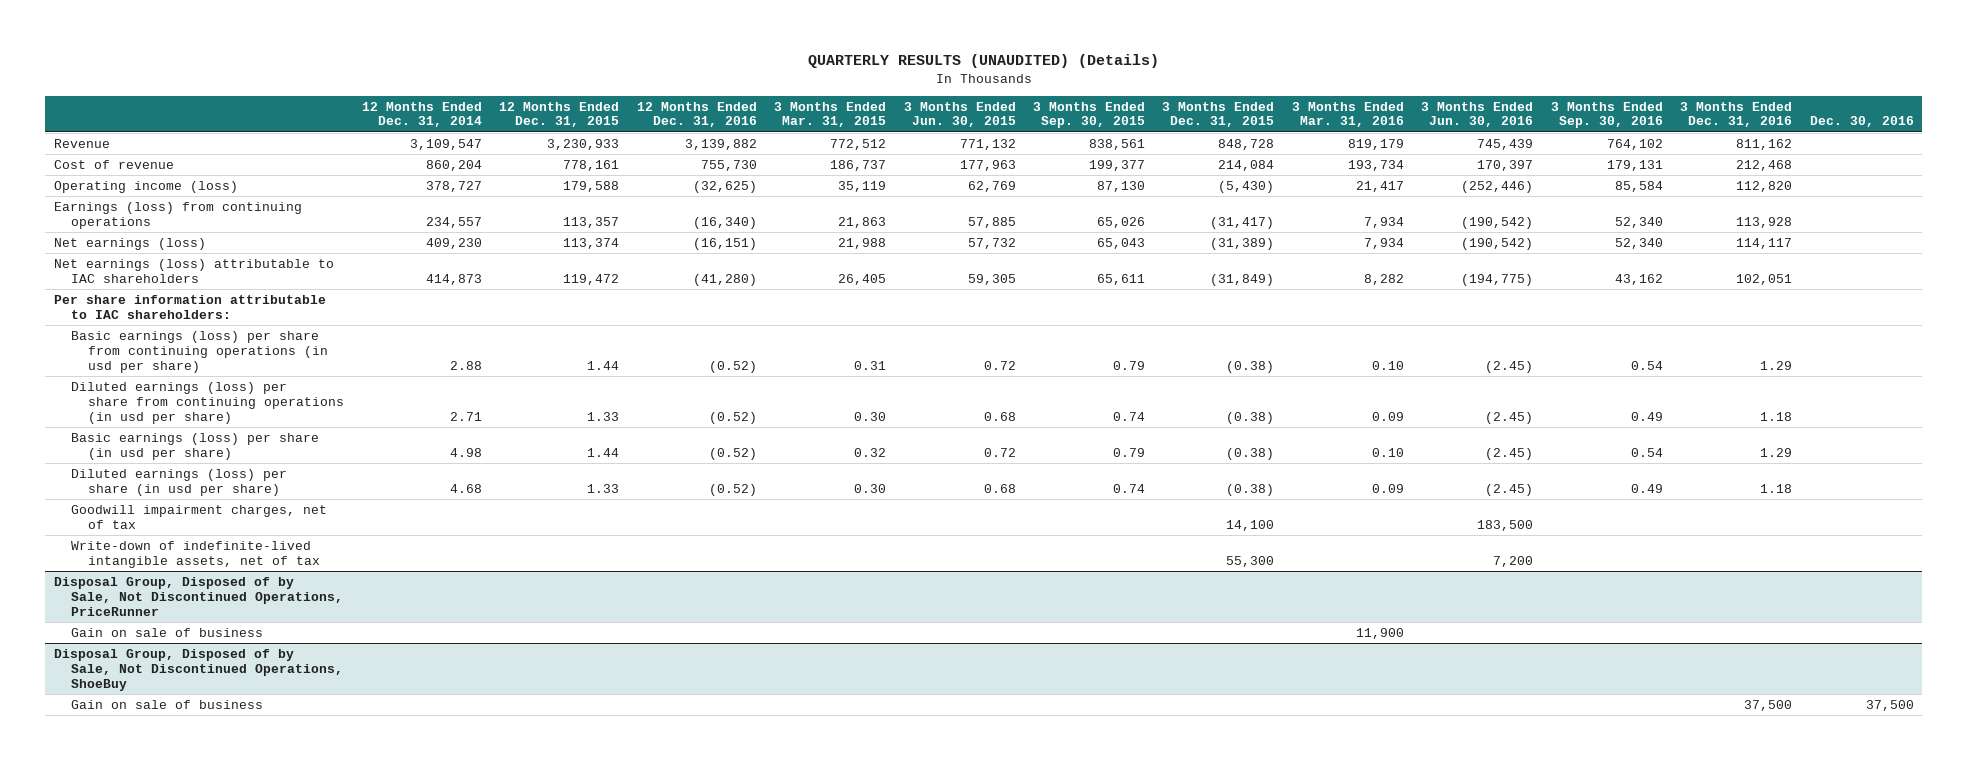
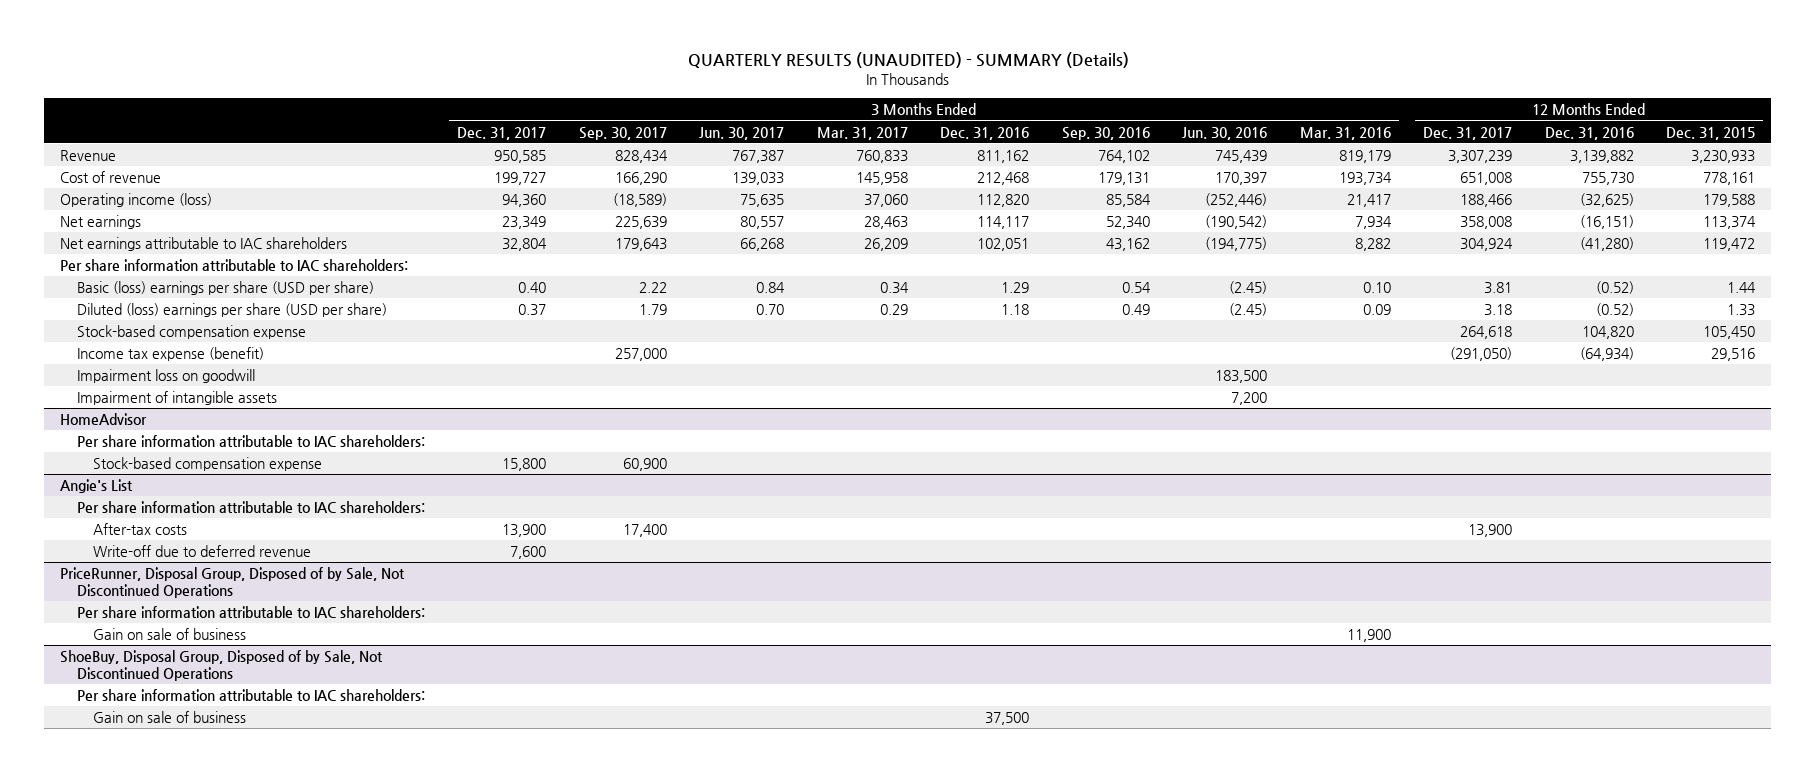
[807,54,1159,69] QUARTERLY RESULTS (UNAUDITED) (Details) -> [687,52,1129,69] QUARTERLY RESULTS (UNAUDITED) - SUMMARY (Details)
[361,101,482,128] 12 Months Ended Dec. 31, 2014 -> none
[774,101,887,128] 3 Months Ended Mar. 31, 2015 -> none
[903,101,1016,128] 3 Months Ended Jun. 30, 2015 -> none
[1032,101,1145,129] 3 Months Ended Sep. 30, 2015 -> none
[1162,101,1275,128] 3 Months Ended Dec. 31, 2015 -> none
[1809,116,1914,128] Dec. 30, 2016 -> none
none -> [457,126,547,140] Dec. 31, 2017
none -> [578,126,667,140] Sep. 30, 2017
none -> [699,126,785,140] Jun. 30, 2017
none -> [816,126,908,140] Mar. 31, 2017
none -> [1423,126,1513,140] Dec. 31, 2017
[53,201,302,229] Earnings (loss) from continuing operations -> none
[53,237,206,250] Net earnings (loss) -> [59,215,141,230] Net earnings
[53,258,334,283] Net earnings (loss) attributable to IAC shareholders -> [59,237,347,252] Net earnings attributable to IAC shareholders
[71,330,329,373] Basic earnings (loss) per share from continuing operations (in usd per share) -> none
[71,381,345,424] Diluted earnings (loss) per share from continuing operations (in usd per share) -> none
[71,432,320,460] Basic earnings (loss) per share (in usd per share) -> [76,281,374,296] Basic (loss) earnings per share (USD per share)
[71,468,288,496] Diluted earnings (loss) per share (in usd per share) -> [76,303,387,318] Diluted (loss) earnings per share (USD per share)
none -> [76,325,306,340] Stock-based compensation expense
none -> [76,347,264,362] Income tax expense (benefit)
[71,504,328,529] Goodwill impairment charges, net of tax -> [76,369,255,384] Impairment loss on goodwill
[71,540,321,568] Write-down of indefinite-lived intangible assets, net of tax -> [76,391,277,406] Impairment of intangible assets
none -> [59,413,147,426] HomeAdvisor
none -> [76,435,425,448] Per share information attributable to IAC shareholders:
none -> [93,457,323,472] Stock-based compensation expense
none -> [59,479,133,494] Angie's List
none -> [76,501,425,514] Per share information attributable to IAC shareholders:
none -> [93,523,188,536] After-tax costs
none -> [93,545,312,558] Write-off due to deferred revenue
[53,576,344,616] Disposal Group, Disposed of by Sale, Not Discontinued Operations, PriceRunner -> [59,567,405,598] PriceRunner, Disposal Group, Disposed of by Sale, Not Discontinued Operations
none -> [76,606,425,619] Per share information attributable to IAC shareholders:
[53,648,344,691] Disposal Group, Disposed of by Sale, Not Discontinued Operations, ShoeBuy -> [59,650,383,681] ShoeBuy, Disposal Group, Disposed of by Sale, Not Discontinued Operations
none -> [76,689,425,702] Per share information attributable to IAC shareholders:

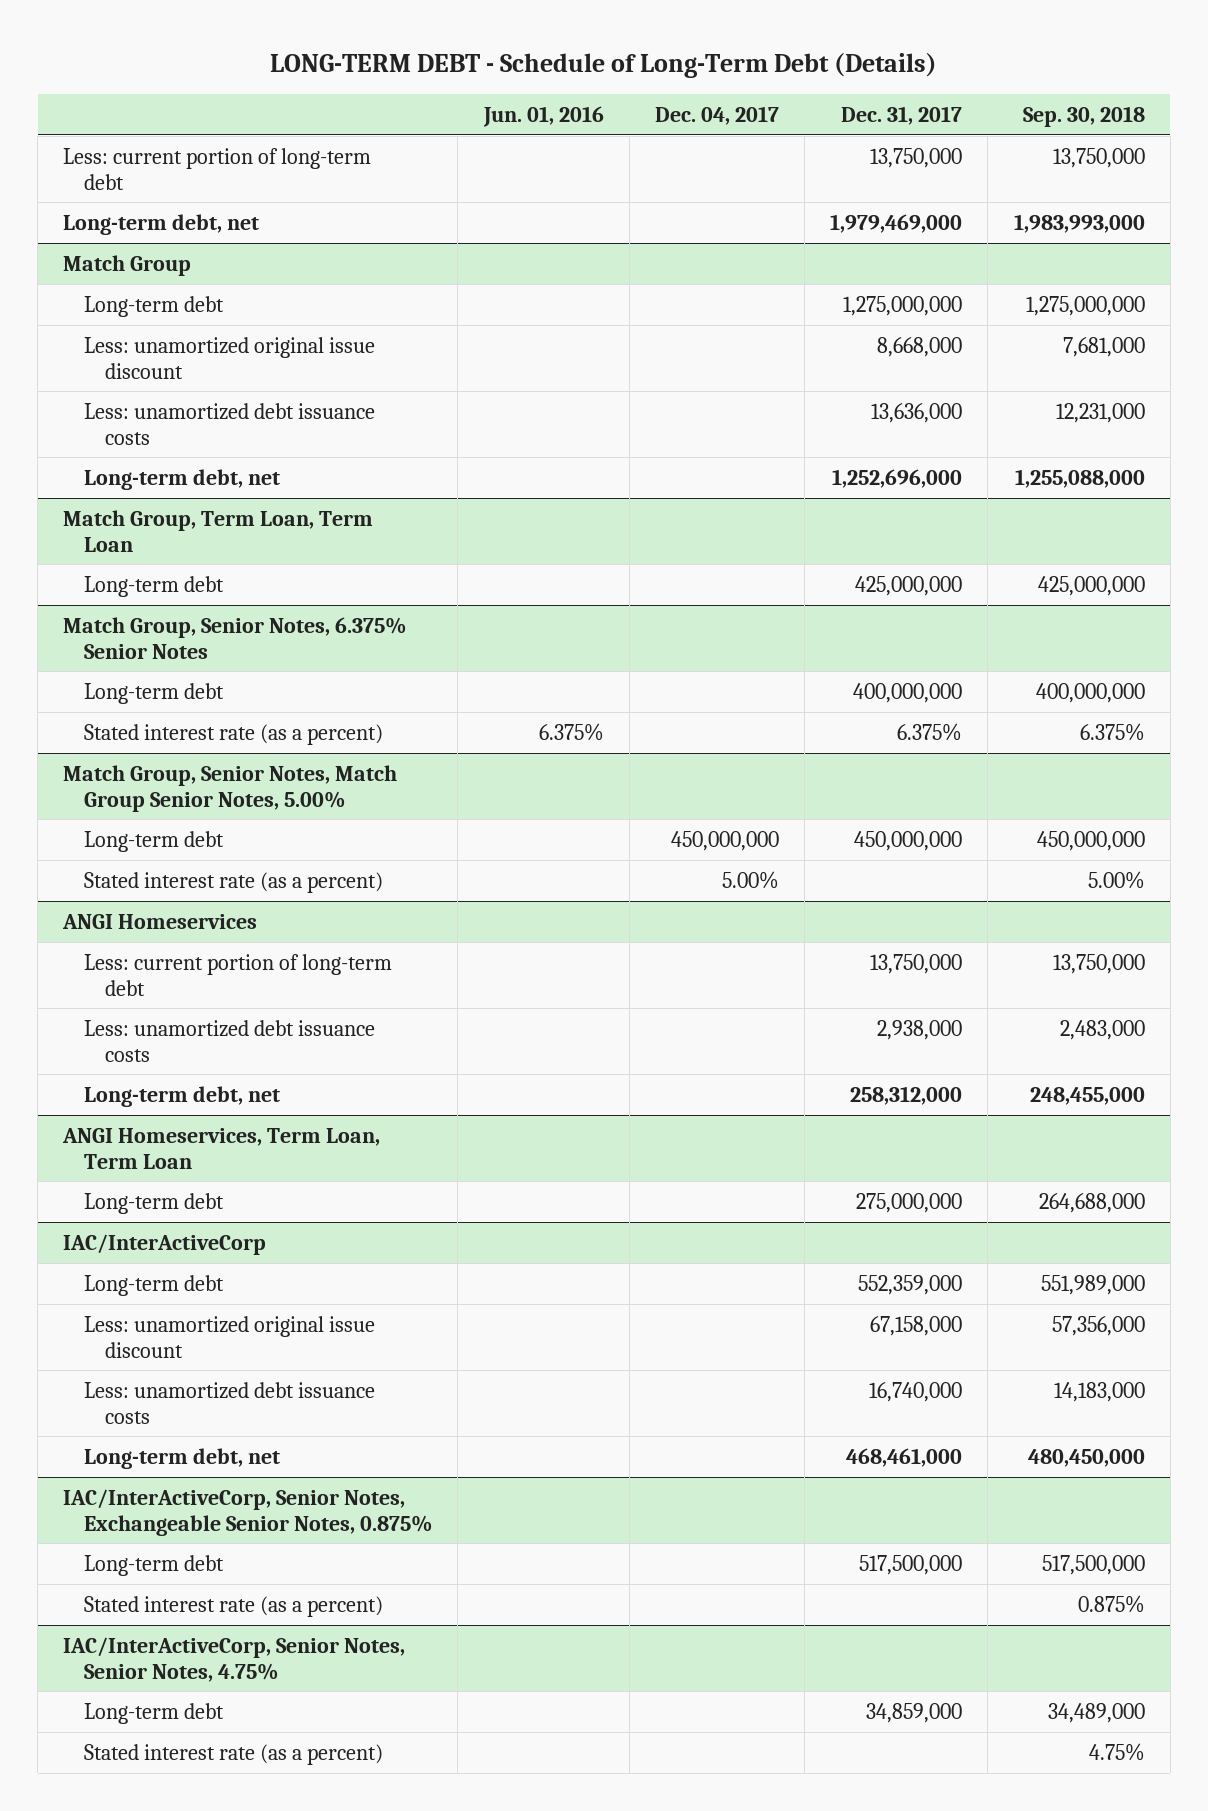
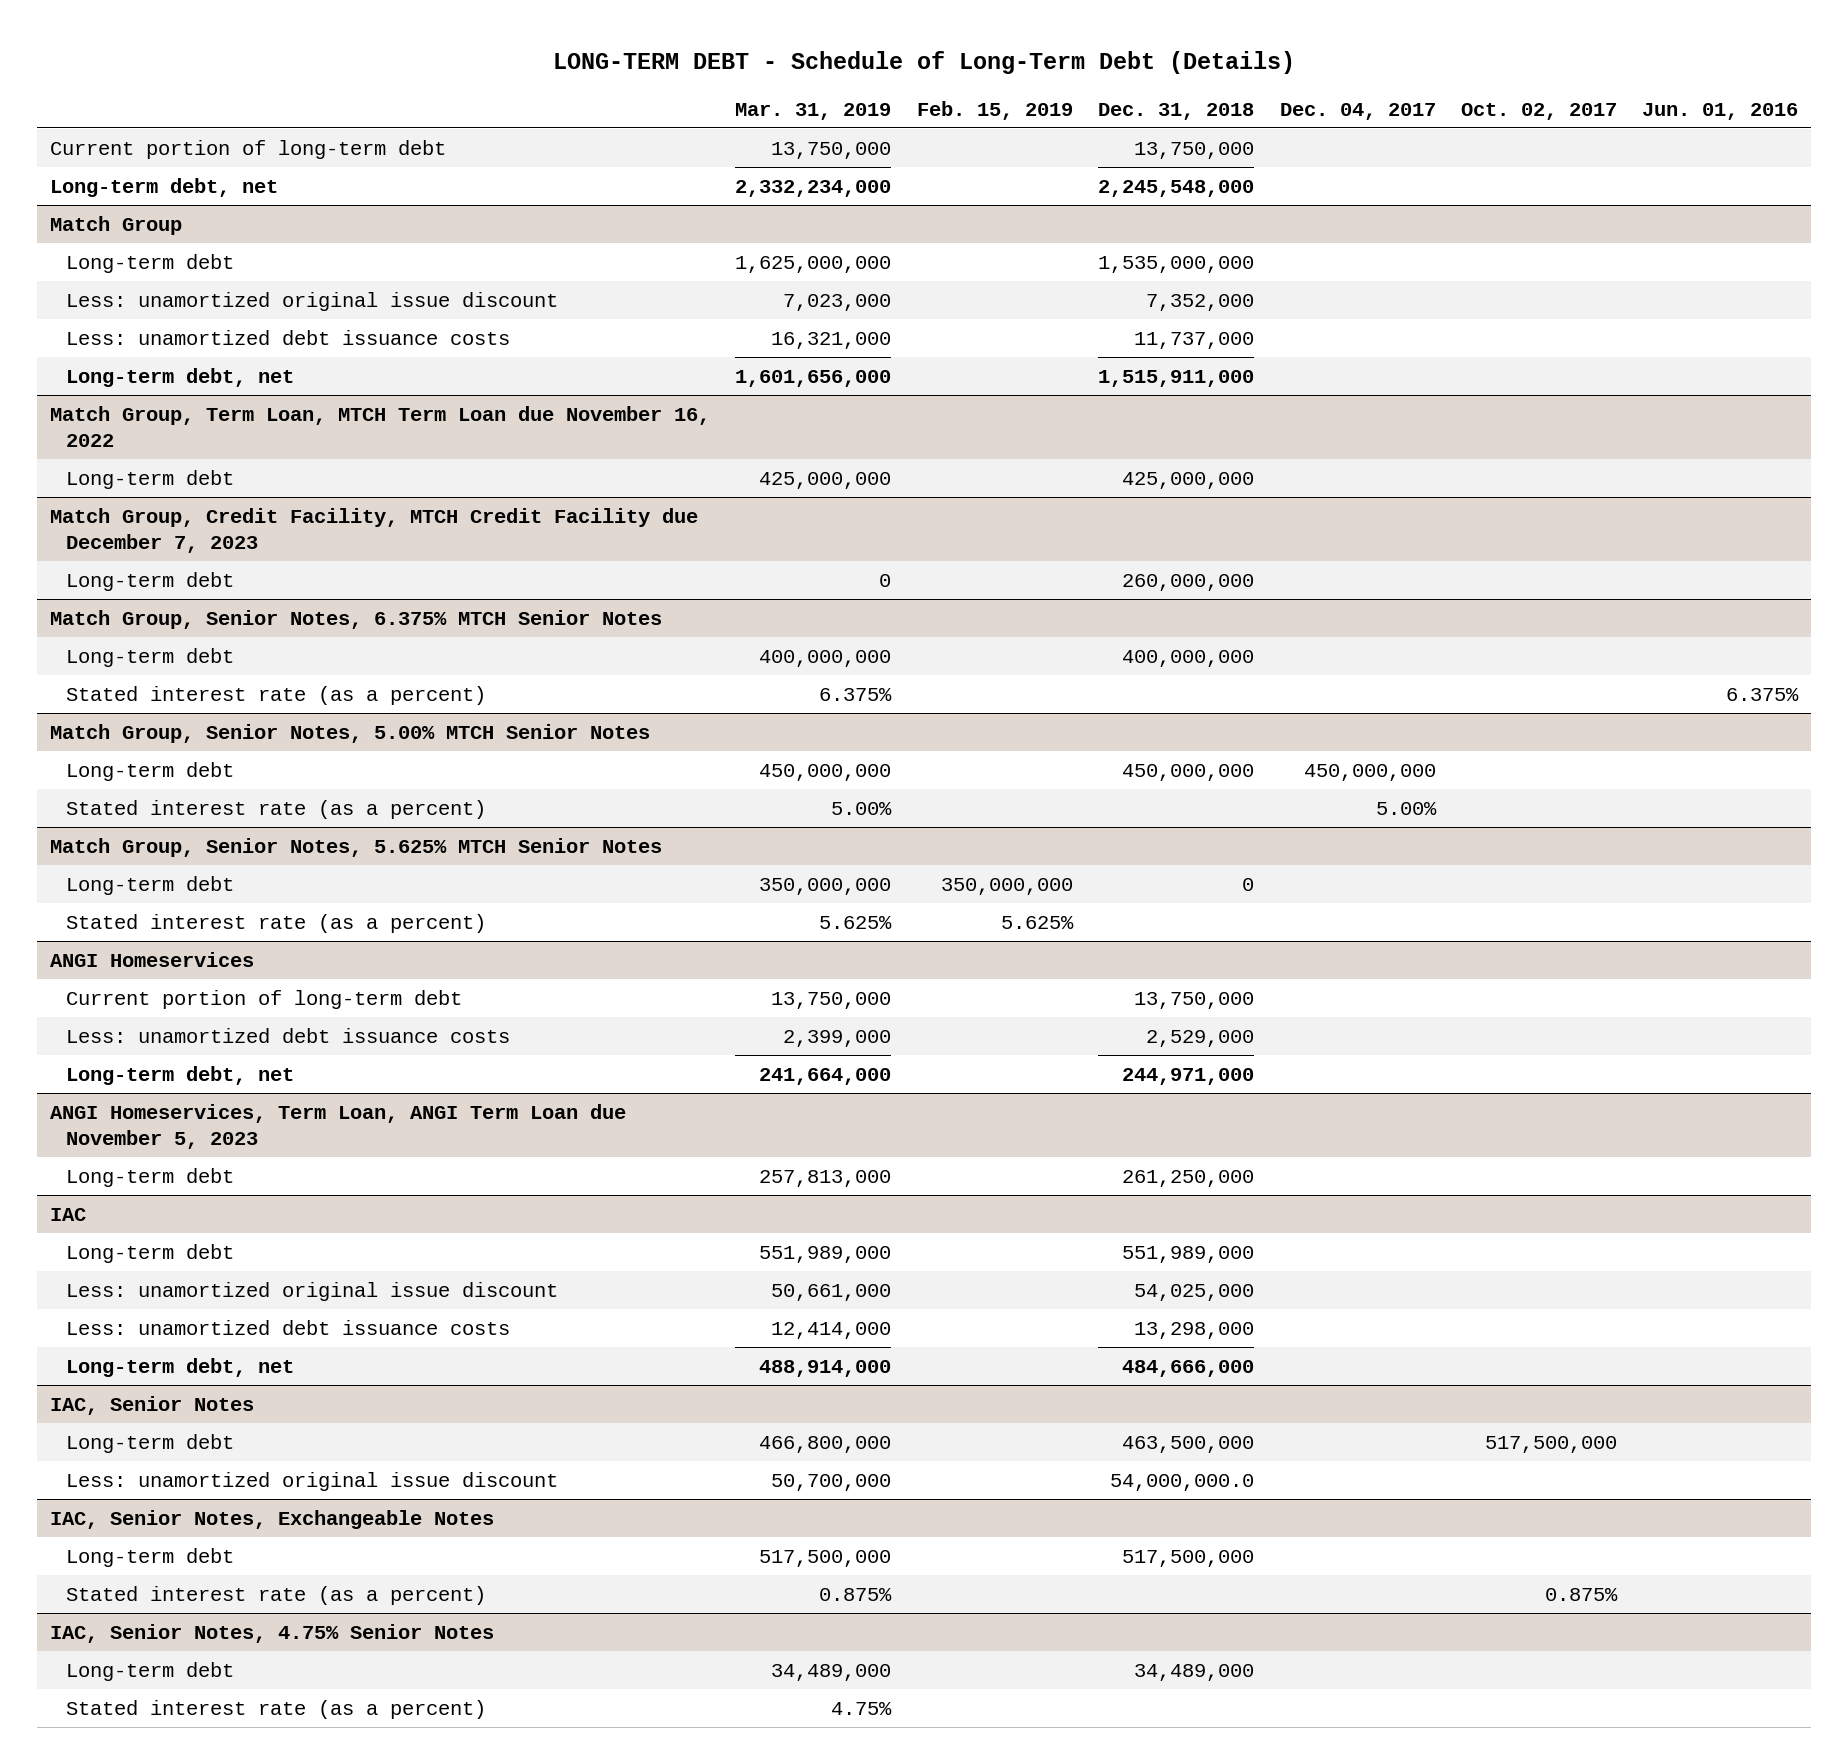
[841,105,963,125] Dec. 31, 2017 -> none
[1022,105,1145,127] Sep. 30, 2018 -> none
none -> [735,102,892,120] Mar. 31, 2019
none -> [916,100,1073,120] Feb. 15, 2019
none -> [1098,102,1255,120] Dec. 31, 2018
none -> [1461,102,1618,120] Oct. 02, 2017
[63,147,372,190] Less: current portion of long-term debt -> [49,139,446,159] Current portion of long-term debt
[63,509,374,552] Match Group, Term Loan, Term Loan -> [49,405,710,447] Match Group, Term Loan, MTCH Term Loan due November 16, 2022
none -> [49,507,698,553] Match Group, Credit Facility, MTCH Credit Facility due December 7, 2023
none -> [66,571,235,591] Long-term debt
[63,616,407,659] Match Group, Senior Notes, 6.375% Senior Notes -> [49,609,662,629] Match Group, Senior Notes, 6.375% MTCH Senior Notes
[63,764,398,812] Match Group, Senior Notes, Match Group Senior Notes, 5.00% -> [49,723,650,743] Match Group, Senior Notes, 5.00% MTCH Senior Notes
none -> [49,837,662,857] Match Group, Senior Notes, 5.625% MTCH Senior Notes
none -> [66,875,235,895] Long-term debt
none -> [66,913,487,933] Stated interest rate (as a percent)
[84,953,393,996] Less: current portion of long-term debt -> [66,989,463,1009] Current portion of long-term debt
[62,1127,381,1169] ANGI Homeservices, Term Loan, Term Loan -> [49,1103,626,1149] ANGI Homeservices, Term Loan, ANGI Term Loan due November 5, 2023
[63,1233,267,1255] IAC/InterActiveCorp -> none
[84,1274,225,1296] Long-term debt -> none
[84,1315,376,1358] Less: unamortized original issue discount -> none
[84,1381,376,1424] Less: unamortized debt issuance costs -> none
[84,1447,281,1469] Long-term debt, net -> none
none -> [49,1207,86,1221] IAC
none -> [66,1243,235,1263] Long-term debt
none -> [66,1281,559,1301] Less: unamortized original issue discount
none -> [66,1319,511,1335] Less: unamortized debt issuance costs
none -> [66,1357,295,1377] Long-term debt, net
none -> [49,1395,254,1415] IAC, Senior Notes
none -> [66,1433,235,1453] Long-term debt
none -> [66,1471,559,1491] Less: unamortized original issue discount
[63,1488,433,1536] IAC/InterActiveCorp, Senior Notes, Exchangeable Senior Notes, 0.875% -> [49,1509,494,1529] IAC, Senior Notes, Exchangeable Notes
[63,1636,406,1682] IAC/InterActiveCorp, Senior Notes, Senior Notes, 4.75% -> [49,1623,494,1643] IAC, Senior Notes, 4.75% Senior Notes

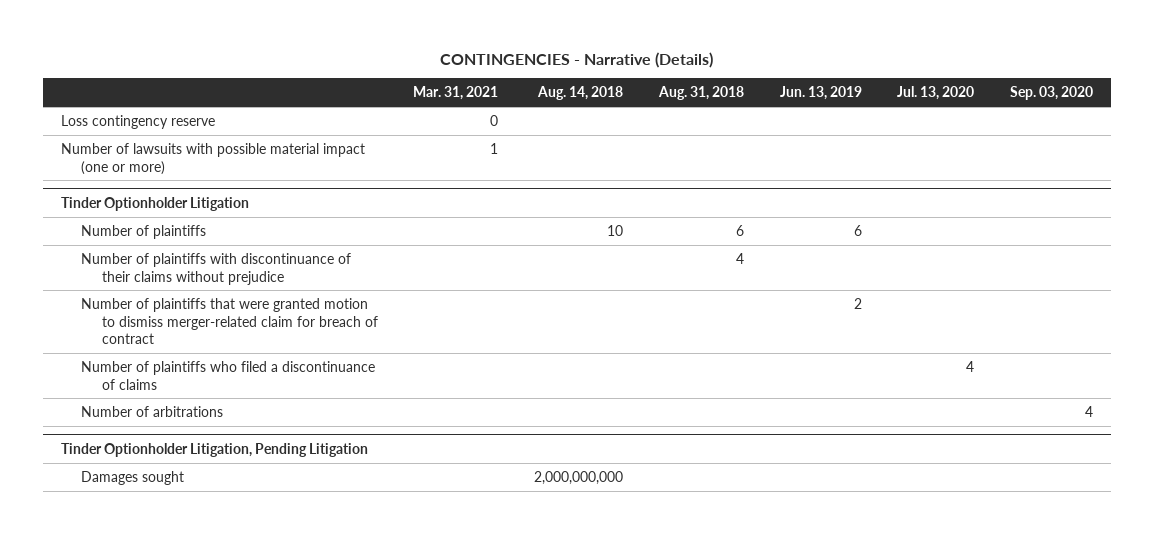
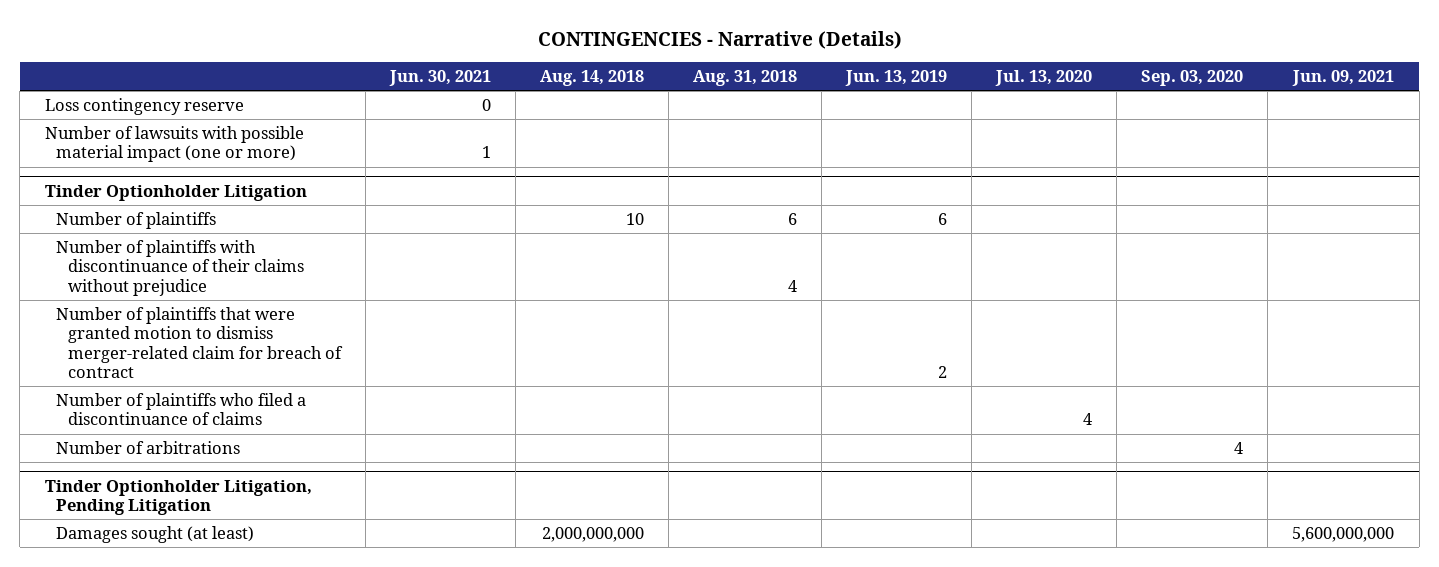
[413,86,499,101] Mar. 31, 2021 -> none
none -> [388,70,491,87] Jun. 30, 2021
none -> [1292,70,1395,87] Jun. 09, 2021
[81,470,185,485] Damages sought -> [56,526,255,544] Damages sought (at least)

